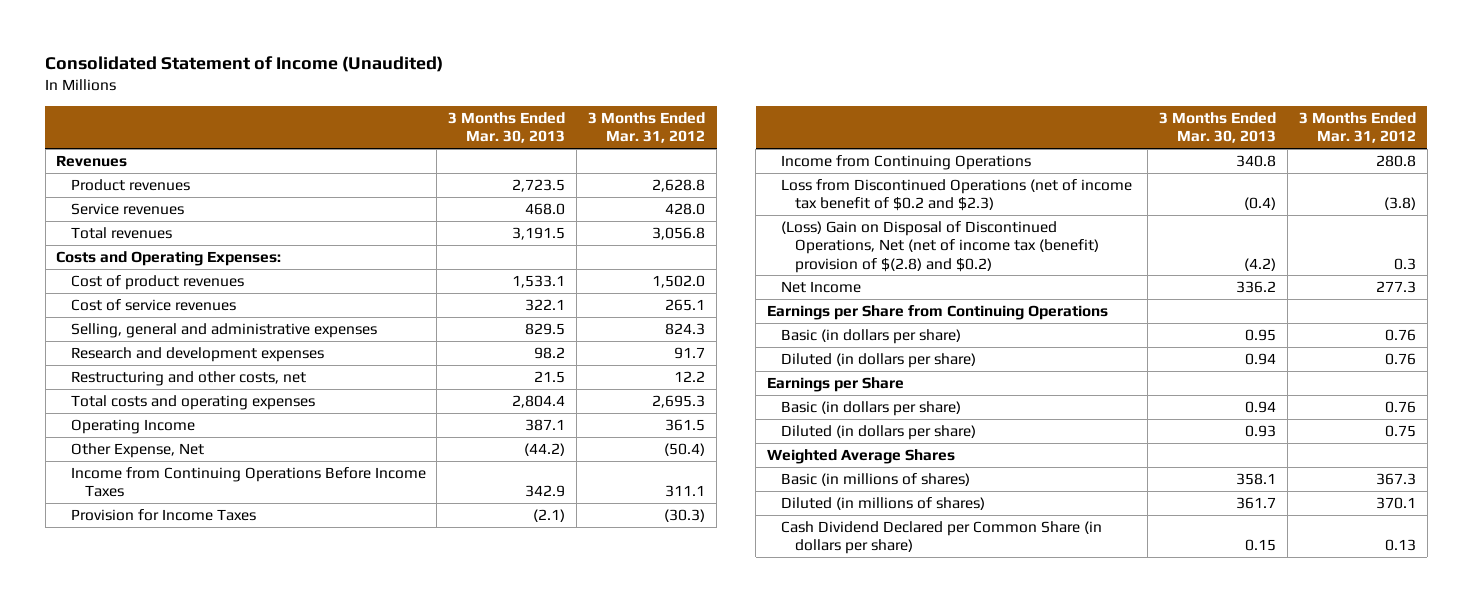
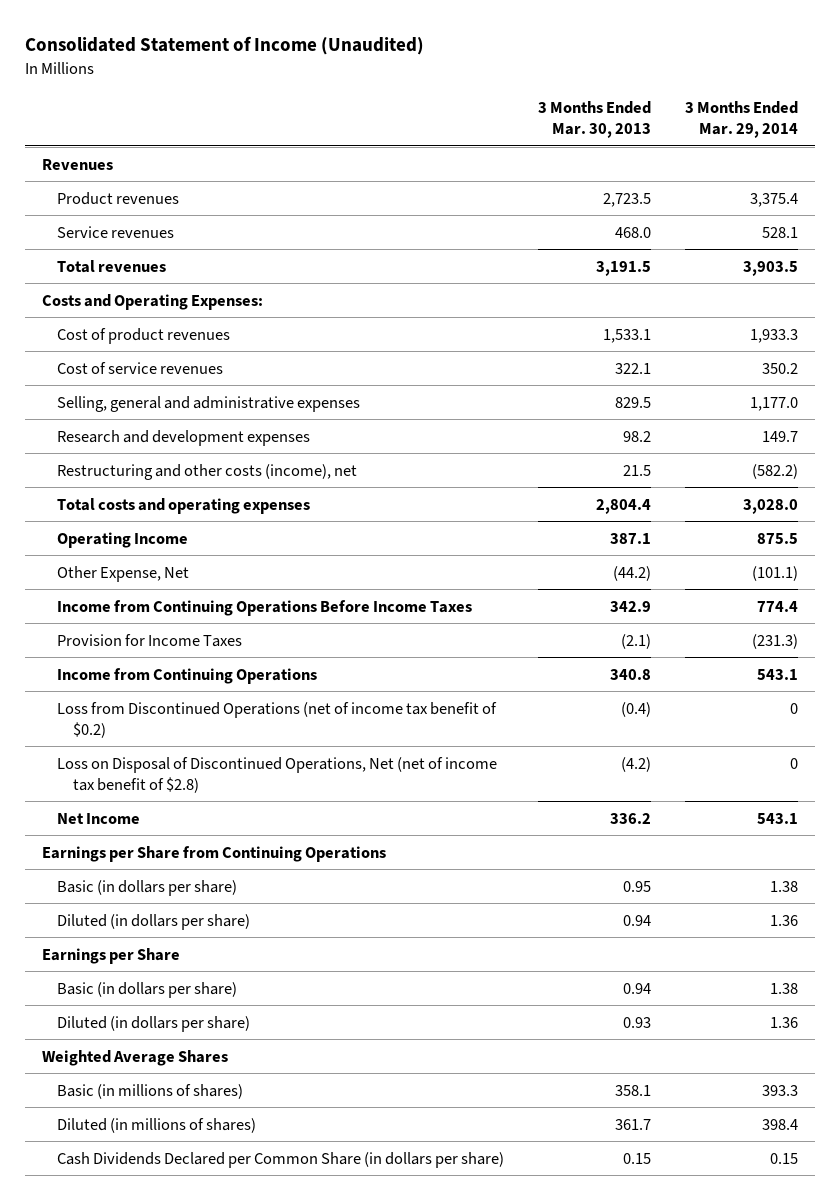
[588,112,706,144] 3 Months Ended Mar. 31, 2012 -> none
none -> [685,100,799,139] 3 Months Ended Mar. 29, 2014
[70,371,306,387] Restructuring and other costs, net -> [57,463,358,480] Restructuring and other costs (income), net
[781,179,1133,212] Loss from Discontinued Operations (net of income tax benefit of $0.2 and $2.3) -> [57,701,498,738] Loss from Discontinued Operations (net of income tax benefit of $0.2)
[781,221,1100,273] (Loss) Gain on Disposal of Discontinued Operations, Net (net of income tax (benefit) provision of $(2.8) and $0.2) -> [57,756,498,793] Loss on Disposal of Discontinued Operations, Net (net of income tax benefit of $2.8)
[781,521,1103,555] Cash Dividend Declared per Common Share (in dollars per share) -> [57,1151,505,1168] Cash Dividends Declared per Common Share (in dollars per share)

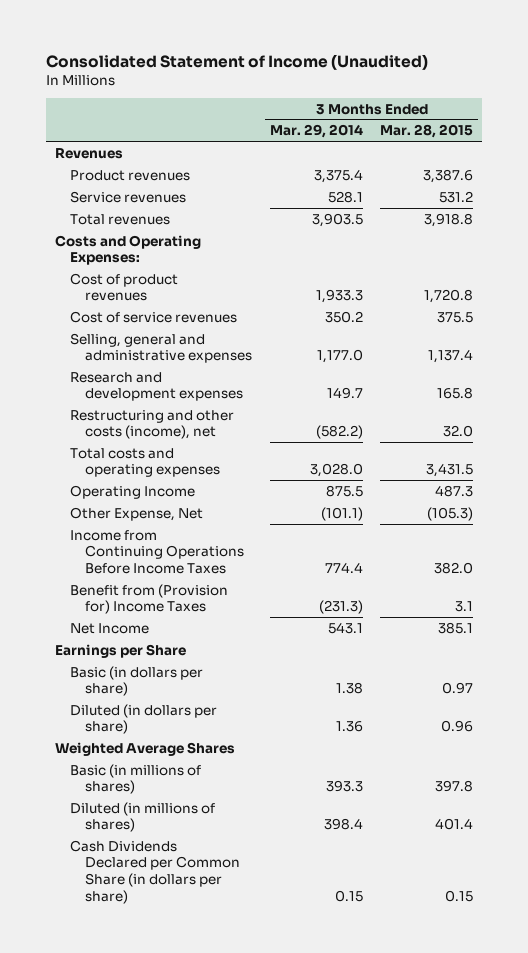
[538,100,652,139] 3 Months Ended Mar. 30, 2013 -> none
none -> [380,124,474,139] Mar. 28, 2015
[57,667,318,684] Income from Continuing Operations -> none
[57,701,498,738] Loss from Discontinued Operations (net of income tax benefit of $0.2) -> none
[57,756,498,793] Loss on Disposal of Discontinued Operations, Net (net of income tax benefit of $2.8) -> none
[57,633,243,647] Provision for Income Taxes -> [69,583,228,615] Benefit from (Provision for) Income Taxes
[42,845,387,862] Earnings per Share from Continuing Operations -> none
[57,879,238,896] Basic (in dollars per share) -> none
[57,913,251,930] Diluted (in dollars per share) -> none

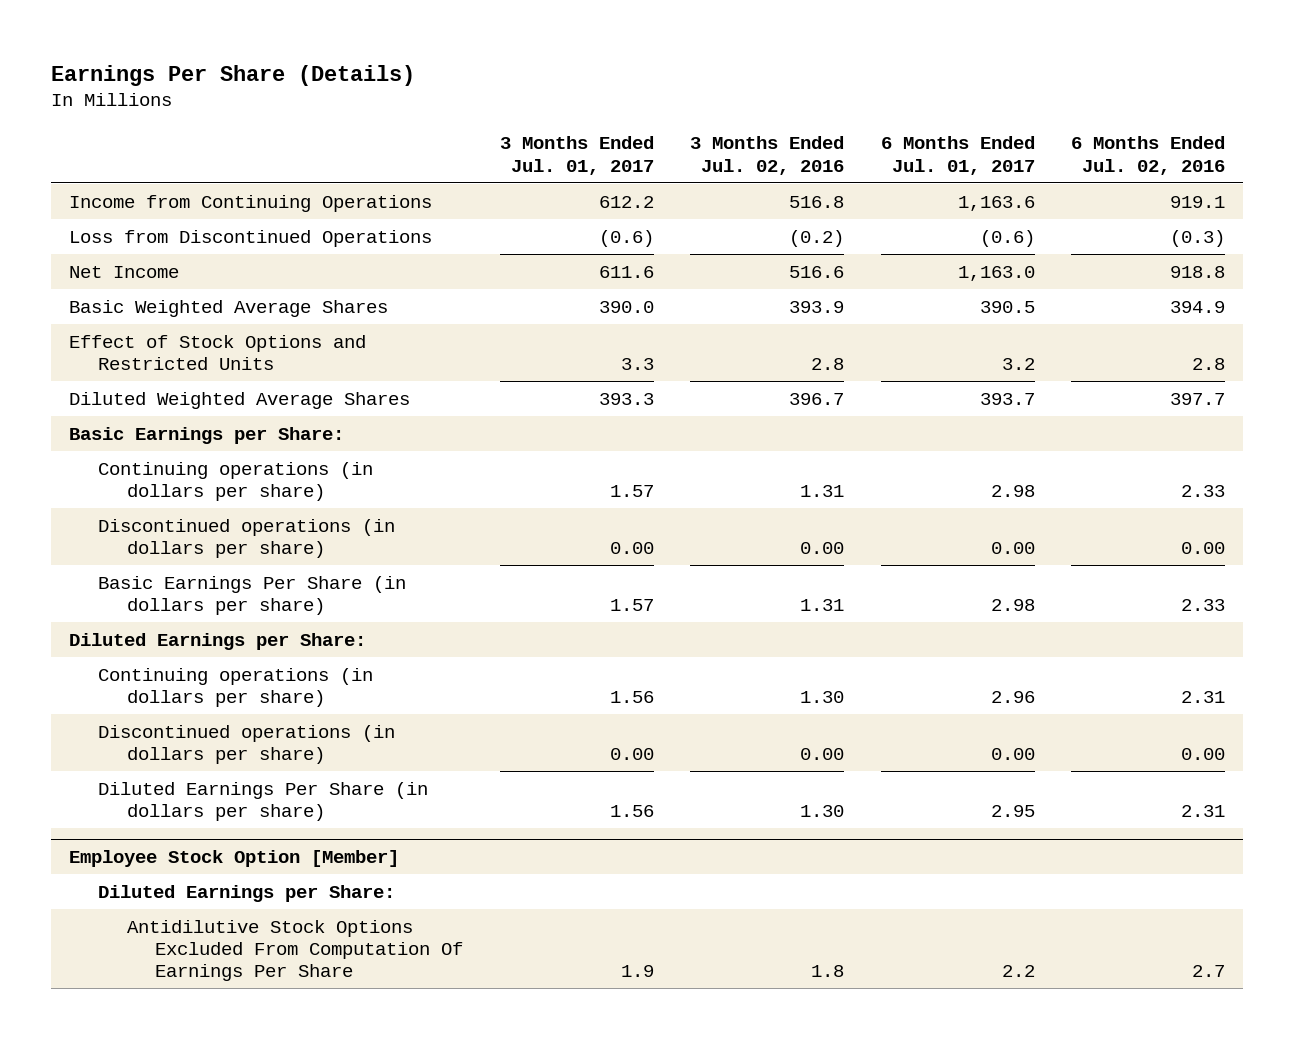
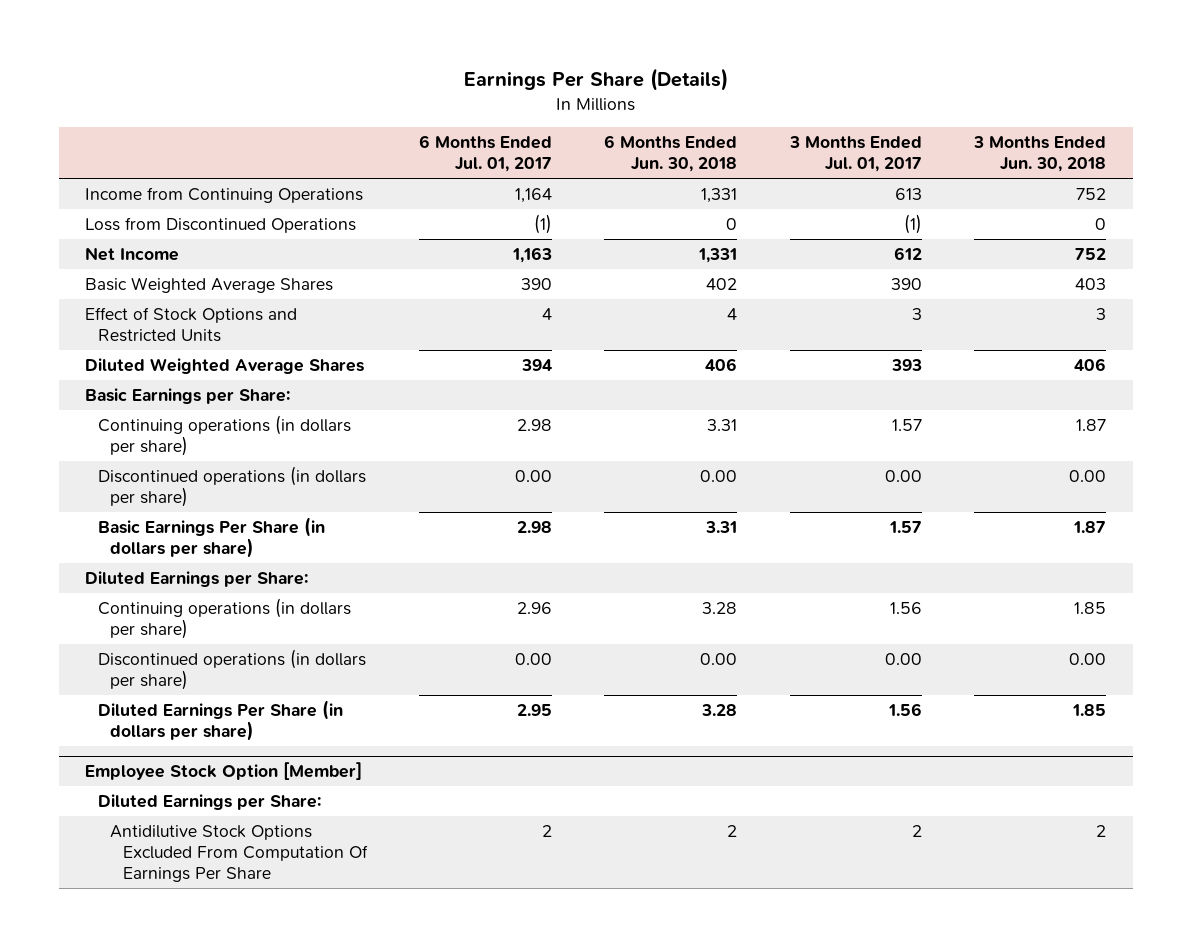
[690,136,845,175] 3 Months Ended Jul. 02, 2016 -> none
[1070,136,1225,175] 6 Months Ended Jul. 02, 2016 -> none
none -> [604,134,738,173] 6 Months Ended Jun. 30, 2018
none -> [973,135,1107,173] 3 Months Ended Jun. 30, 2018
[598,195,654,208] 612.2 -> [894,187,922,200] 613
[957,195,1035,211] 1,163.6 -> [515,187,553,203] 1,164
[598,229,654,247] (0.6) -> [903,213,922,234] (1)
[979,229,1035,247] (0.6) -> [534,213,553,234] (1)
[598,265,654,278] 611.6 -> [893,246,922,260] 612
[957,265,1035,281] 1,163.0 -> [512,246,553,263] 1,163
[598,300,654,313] 390.0 -> [890,277,922,290] 390
[979,300,1035,313] 390.5 -> [521,277,553,290] 390
[620,357,654,370] 3.3 -> [911,307,922,320] 3
[1001,357,1035,370] 3.2 -> [542,307,553,320] 4
[598,392,654,405] 393.3 -> [890,358,922,371] 393
[979,392,1035,405] 393.7 -> [521,358,553,371] 394
[620,965,654,978] 1.9 -> [911,824,922,837] 2
[1001,965,1035,978] 2.2 -> [542,824,553,837] 2

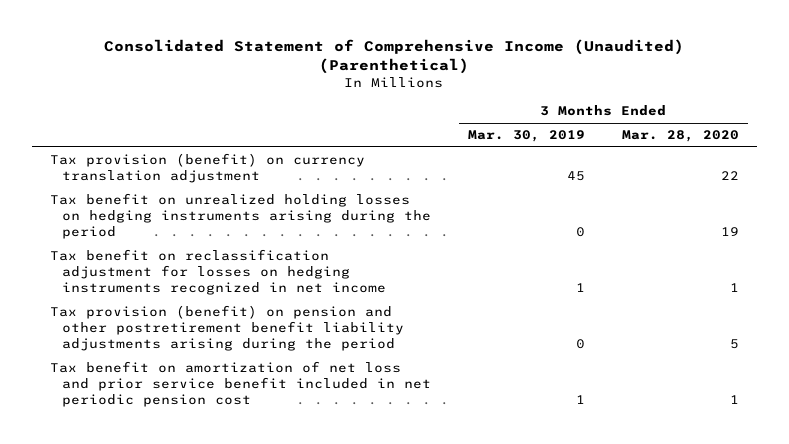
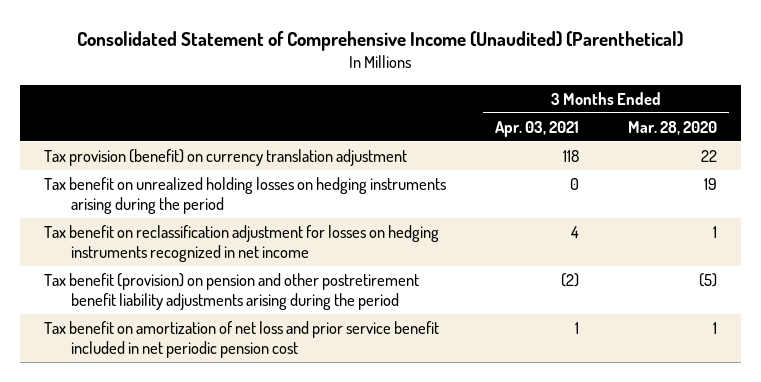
[467,130,585,143] Mar. 30, 2019 -> none
none -> [494,120,579,137] Apr. 03, 2021
[50,305,405,352] Tax provision (benefit) on pension and other postretirement benefit liability adjustments arising during the period -> [44,273,420,310] Tax benefit (provision) on pension and other postretirement benefit liability adjustments arising during the period
[729,339,739,350] 5 -> [698,273,717,288] (5)

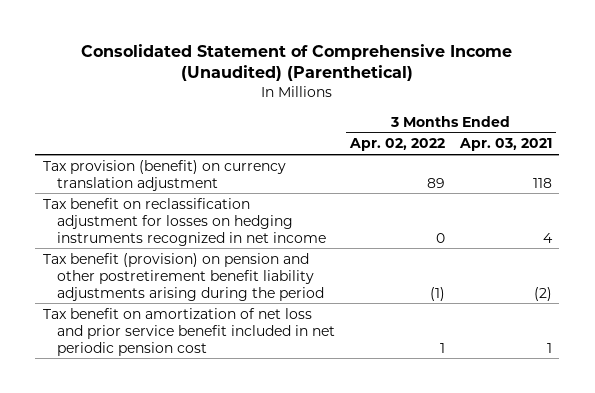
[627,120,717,135] Mar. 28, 2020 -> none
none -> [348,138,445,152] Apr. 02, 2022
[44,177,447,214] Tax benefit on unrealized holding losses on hedging instruments arising during the period -> none

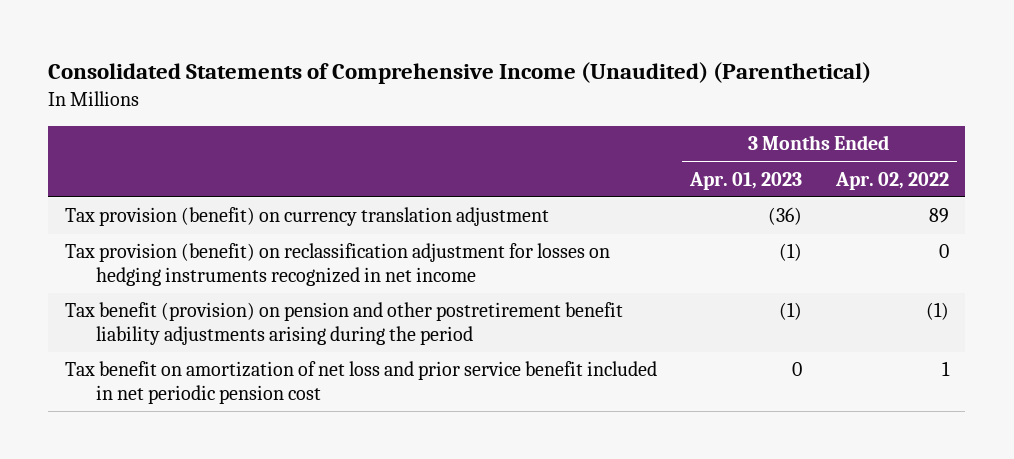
[81,43,513,82] Consolidated Statement of Comprehensive Income (Unaudited) (Parenthetical) -> [48,62,872,85] Consolidated Statements of Comprehensive Income (Unaudited) (Parenthetical)
[458,138,552,152] Apr. 03, 2021 -> none
none -> [689,171,803,190] Apr. 01, 2023
[42,197,326,246] Tax benefit on reclassification adjustment for losses on hedging instruments recognized in net income -> [65,243,611,286] Tax provision (benefit) on reclassification adjustment for losses on hedging instruments recognized in net income

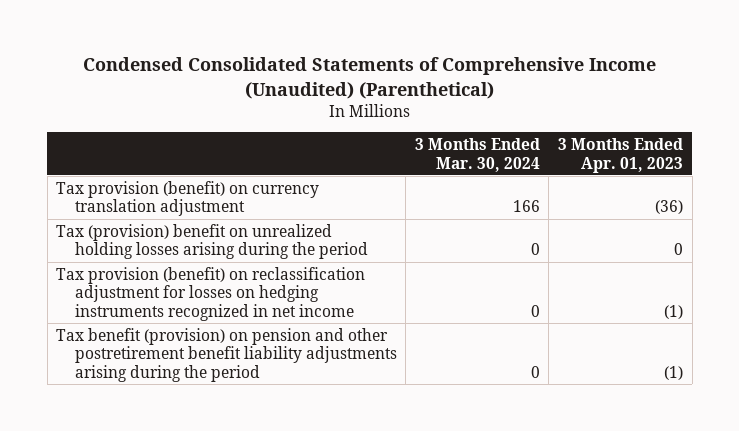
[48,62,872,85] Consolidated Statements of Comprehensive Income (Unaudited) (Parenthetical) -> [82,57,656,99] Condensed Consolidated Statements of Comprehensive Income (Unaudited) (Parenthetical)
[834,171,949,190] Apr. 02, 2022 -> none
none -> [414,138,540,172] 3 Months Ended Mar. 30, 2024
none -> [56,223,368,260] Tax (provision) benefit on unrealized holding losses arising during the period
[65,361,658,404] Tax benefit on amortization of net loss and prior service benefit included in net periodic pension cost -> none

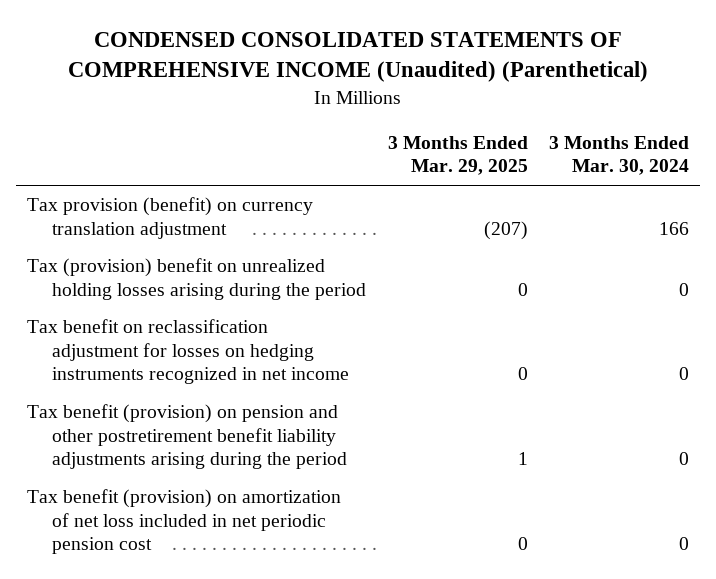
[82,57,656,99] Condensed Consolidated Statements of Comprehensive Income (Unaudited) (Parenthetical) -> [68,31,649,83] CONDENSED CONSOLIDATED STATEMENTS OF COMPREHENSIVE INCOME (Unaudited) (Parenthetical)
[558,138,684,173] 3 Months Ended Apr. 01, 2023 -> none
none -> [387,136,528,176] 3 Months Ended Mar. 29, 2025
[56,266,366,321] Tax provision (benefit) on reclassification adjustment for losses on hedging instruments recognized in net income -> [27,319,349,385] Tax benefit on reclassification adjustment for losses on hedging instruments recognized in net income
none -> [27,489,342,555] Tax benefit (provision) on amortization of net loss included in net periodic pension cost

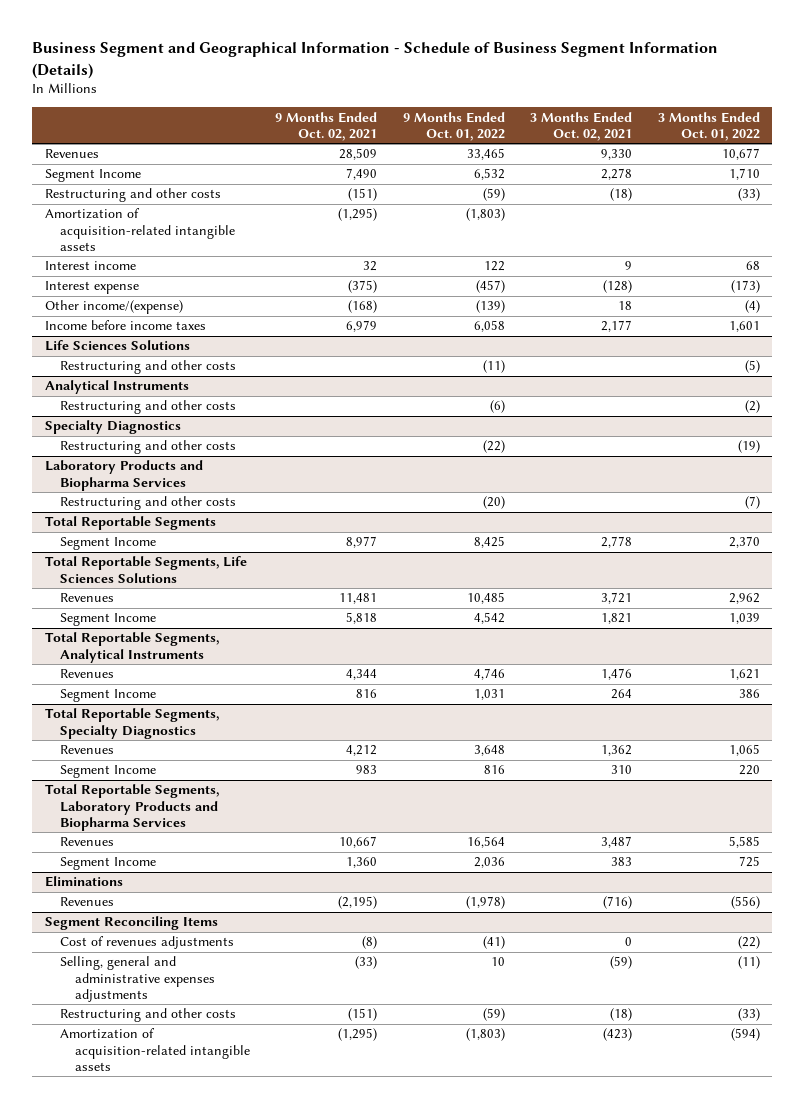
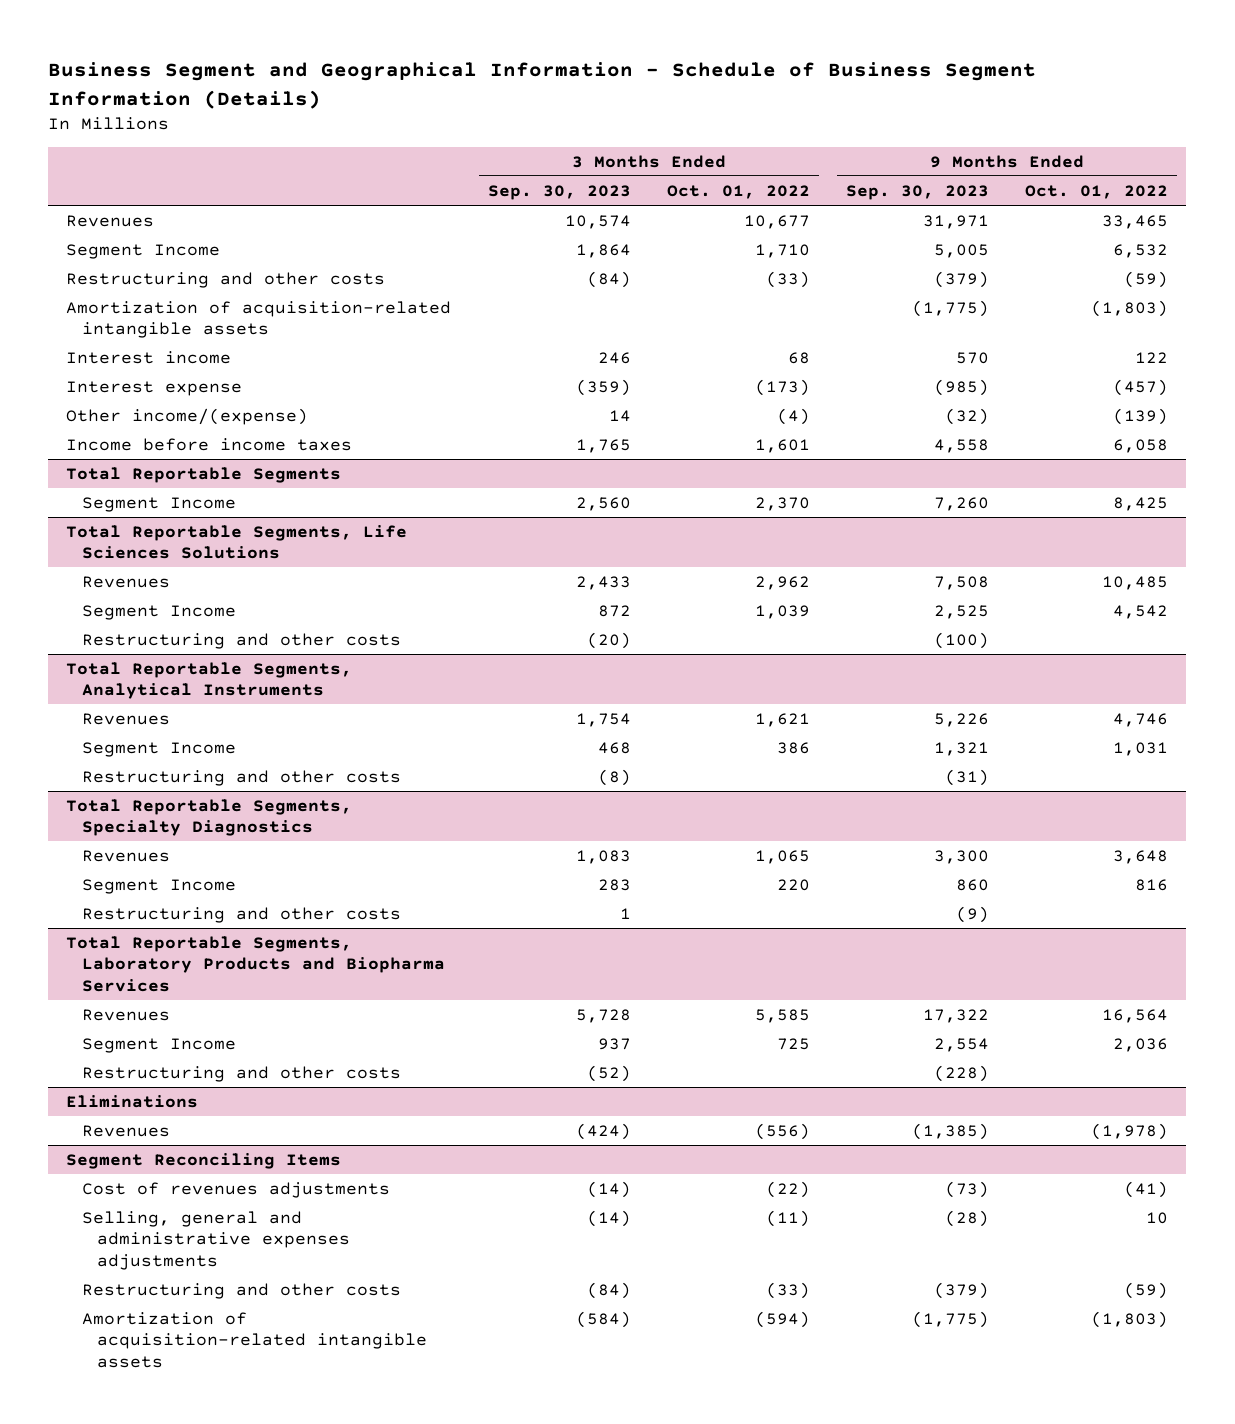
[275,111,378,141] 9 Months Ended Oct. 02, 2021 -> none
[530,111,633,141] 3 Months Ended Oct. 02, 2021 -> none
none -> [487,184,631,200] Sep. 30, 2023
none -> [846,184,990,200] Sep. 30, 2023
[44,340,190,352] Life Sciences Solutions -> none
[59,360,236,375] Restructuring and other costs -> none
[44,380,189,395] Analytical Instruments -> none
[59,400,236,415] Restructuring and other costs -> none
[44,420,181,435] Specialty Diagnostics -> none
[59,440,236,455] Restructuring and other costs -> none
[44,460,203,491] Laboratory Products and Biopharma Services -> none
[59,496,236,511] Restructuring and other costs -> none
none -> [81,632,401,649] Restructuring and other costs
none -> [81,769,401,786] Restructuring and other costs
none -> [81,906,401,923] Restructuring and other costs
none -> [81,1065,401,1082] Restructuring and other costs

